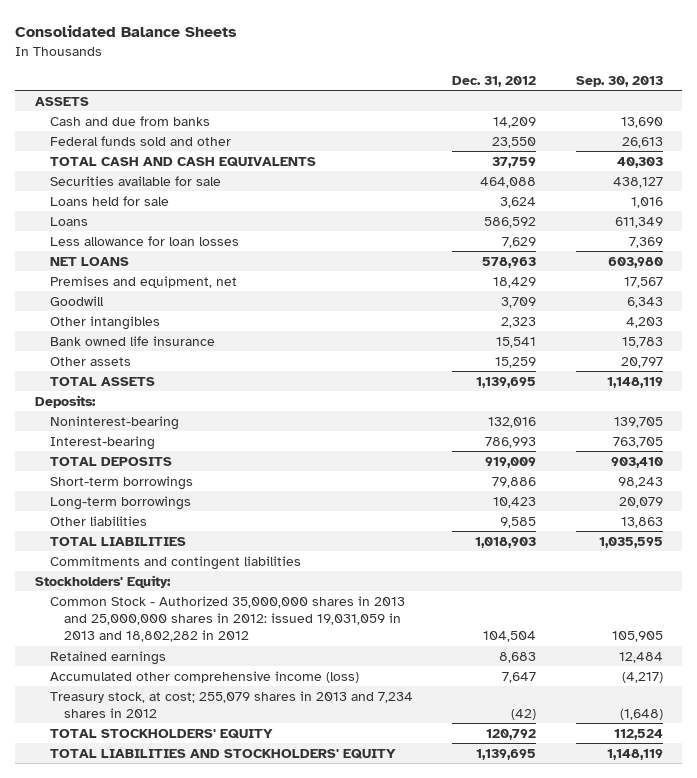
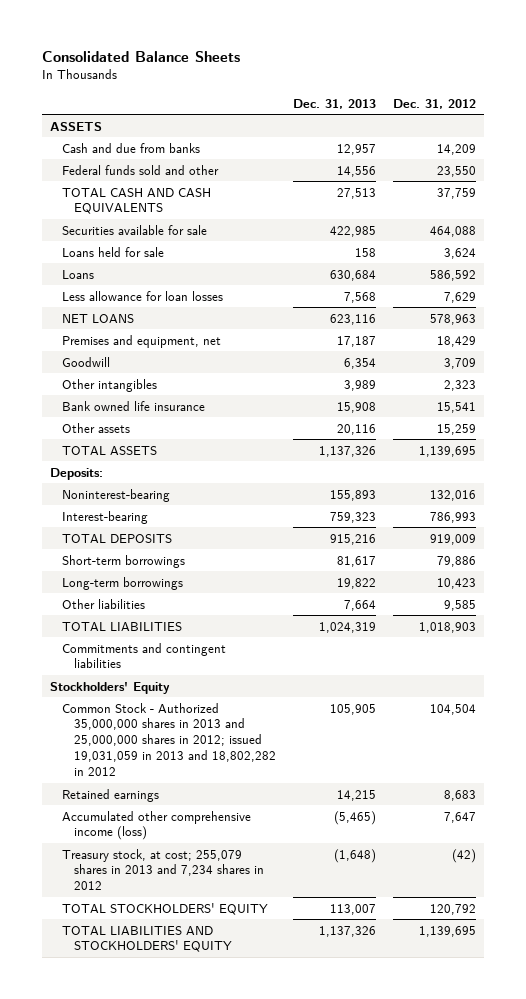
[575,75,663,87] Sep. 30, 2013 -> none
none -> [292,98,376,109] Dec. 31, 2013
[34,574,171,588] Stockholders' Equity: -> [50,681,171,694] Stockholders' Equity
[49,595,405,643] Common Stock - Authorized 35,000,000 shares in 2013 and 25,000,000 shares in 2012: issued 19,031,059 in 2013 and 18,802,282 in 2012 -> [62,702,277,776] Common Stock - Authorized 35,000,000 shares in 2013 and 25,000,000 shares in 2012; issued 19,031,059 in 2013 and 18,802,282 in 2012

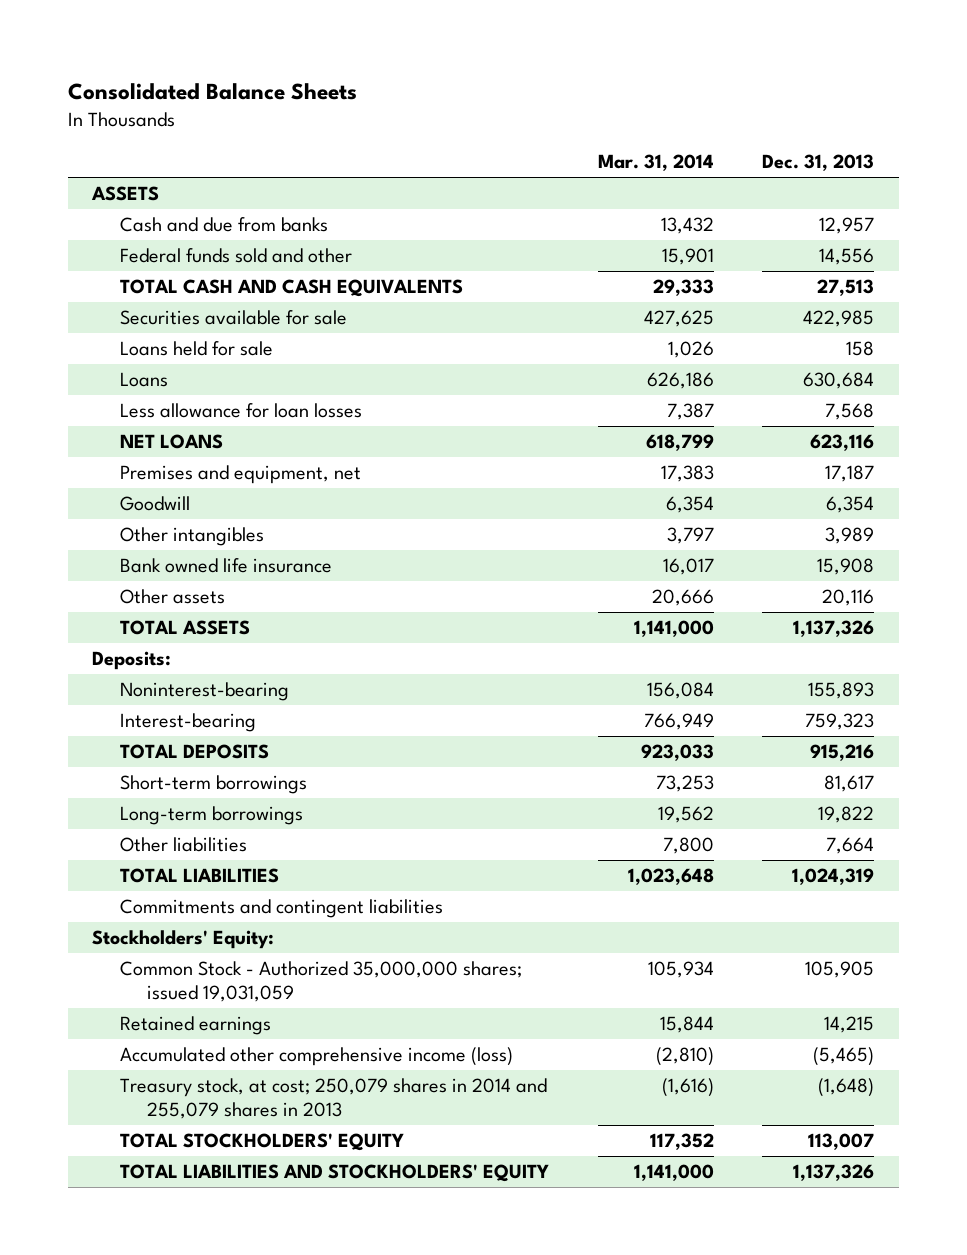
[392,98,476,109] Dec. 31, 2012 -> none
none -> [597,154,714,172] Mar. 31, 2014
[50,681,171,694] Stockholders' Equity -> [92,930,275,950] Stockholders' Equity:
[62,702,277,776] Common Stock - Authorized 35,000,000 shares in 2013 and 25,000,000 shares in 2012; issued 19,031,059 in 2013 and 18,802,282 in 2012 -> [119,961,522,1002] Common Stock - Authorized 35,000,000 shares; issued 19,031,059
[62,848,265,891] Treasury stock, at cost; 255,079 shares in 2013 and 7,234 shares in 2012 -> [119,1078,547,1119] Treasury stock, at cost; 250,079 shares in 2014 and 255,079 shares in 2013

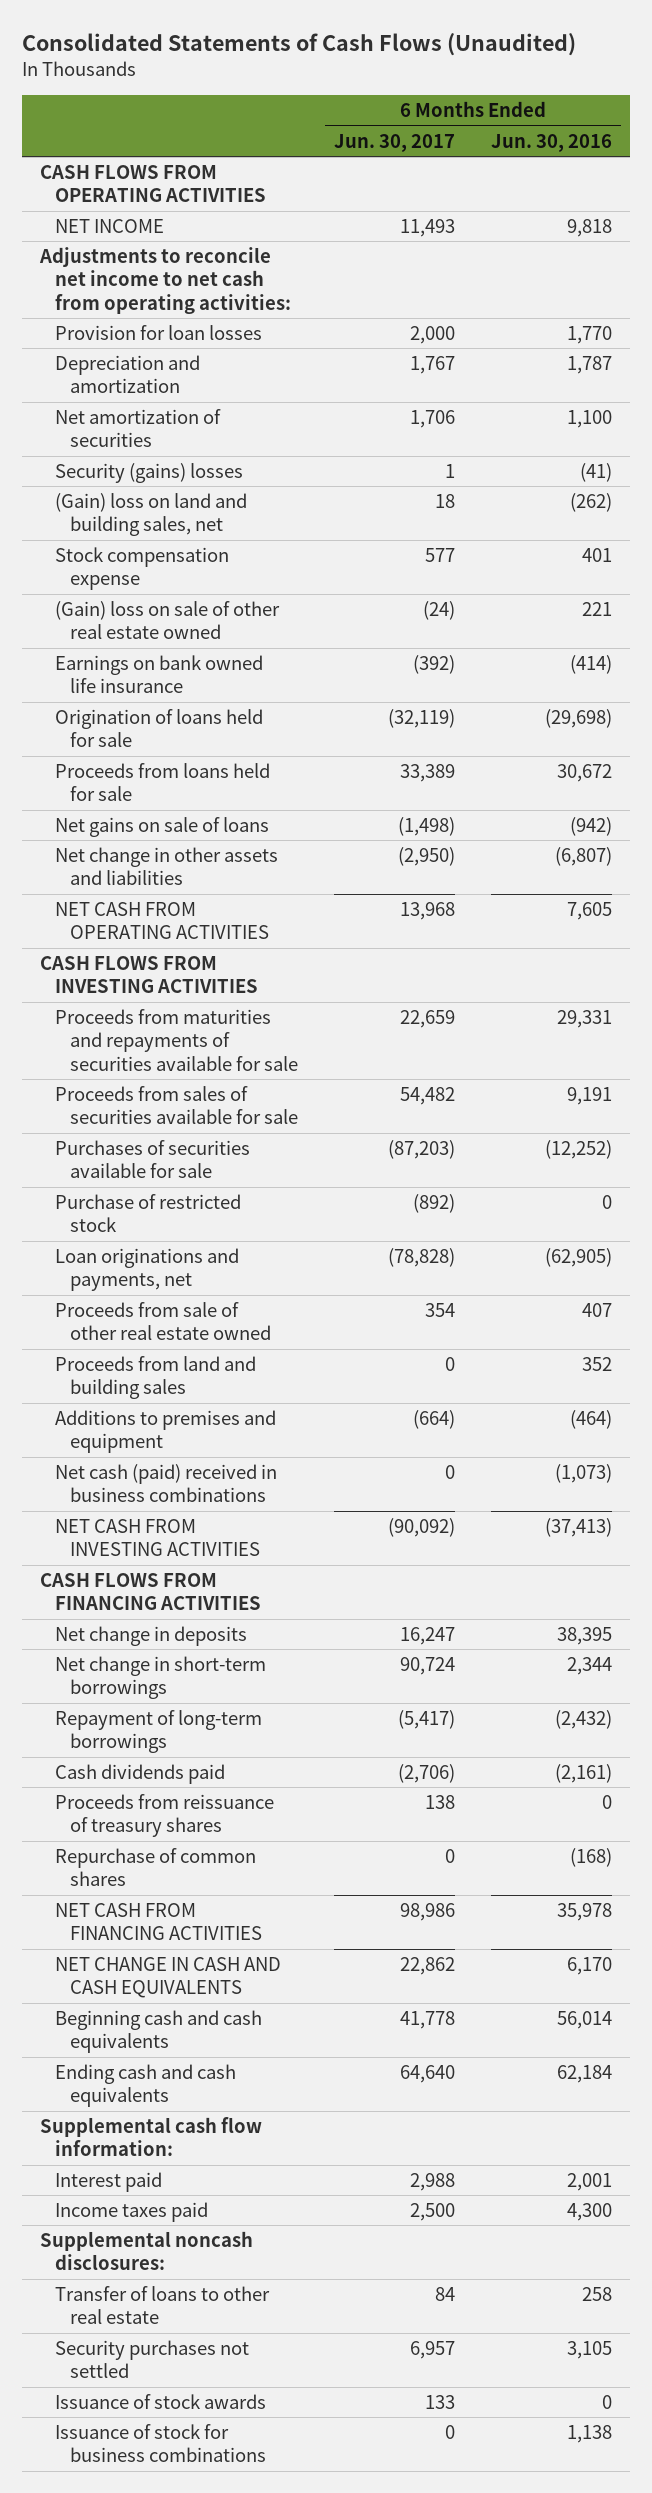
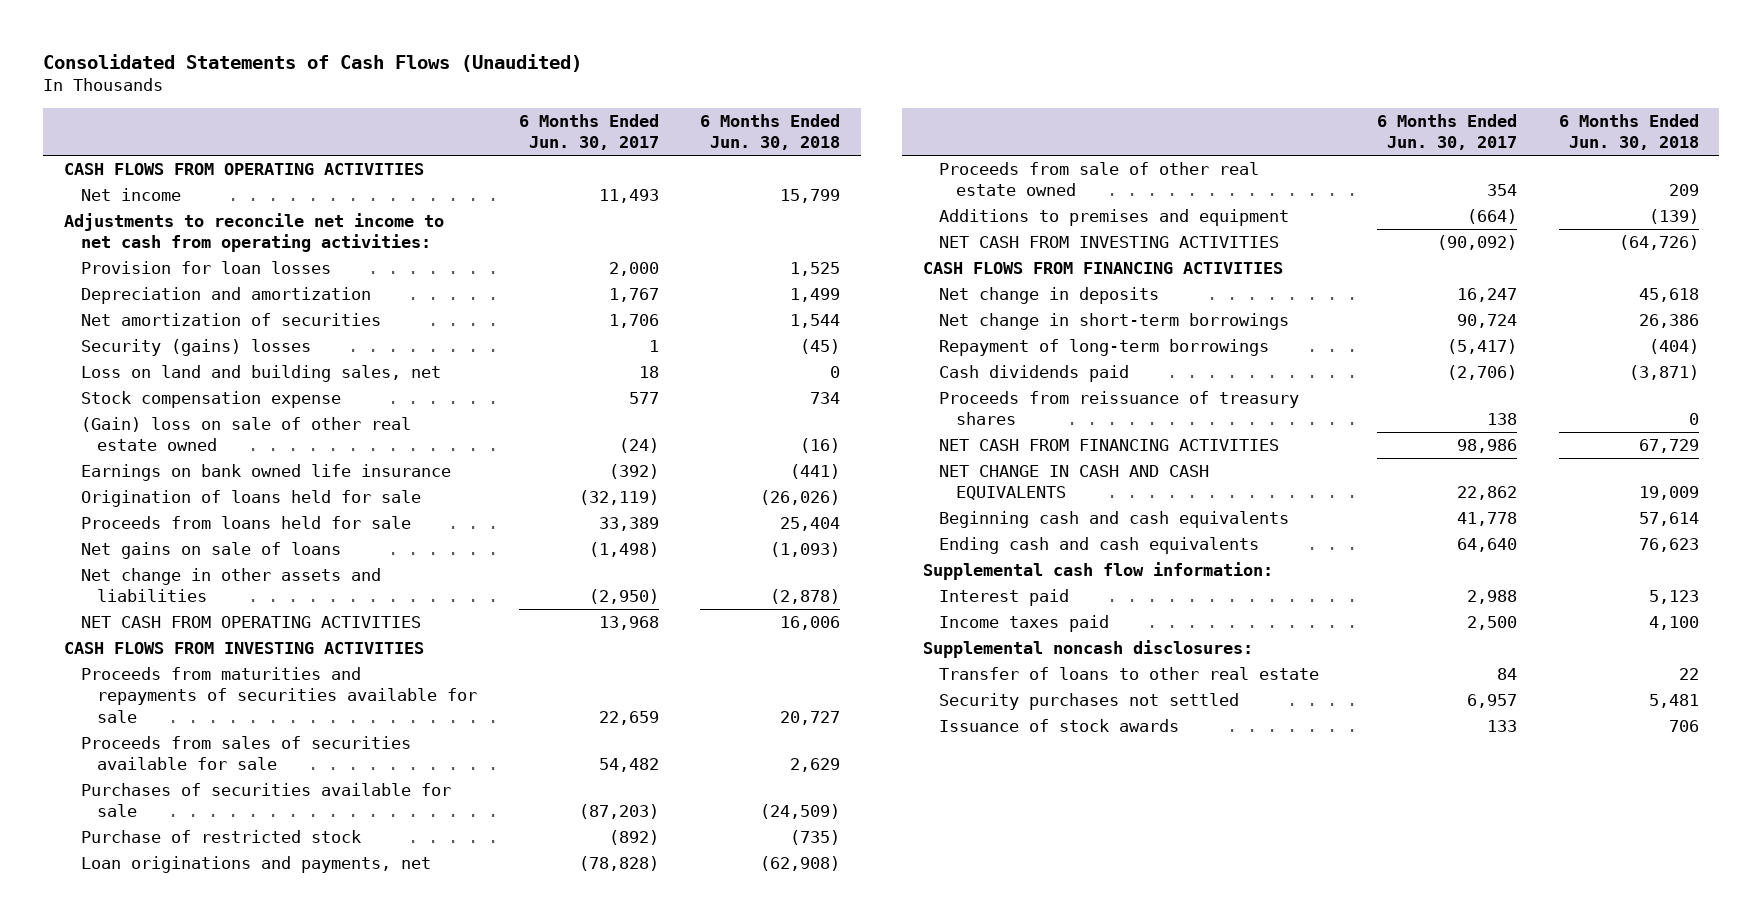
[490,133,612,152] Jun. 30, 2016 -> none
none -> [699,113,840,151] 6 Months Ended Jun. 30, 2018
[54,219,164,234] NET INCOME -> [80,188,181,202] Net income
[54,493,247,537] (Gain) loss on land and building sales, net -> [80,365,441,383] Loss on land and building sales, net
[54,1356,256,1400] Proceeds from land and building sales -> none
[54,1464,277,1503] Net cash (paid) received in business combinations -> none
[54,1848,256,1887] Repurchase of common shares -> none
[54,2424,266,2463] Issuance of stock for business combinations -> none

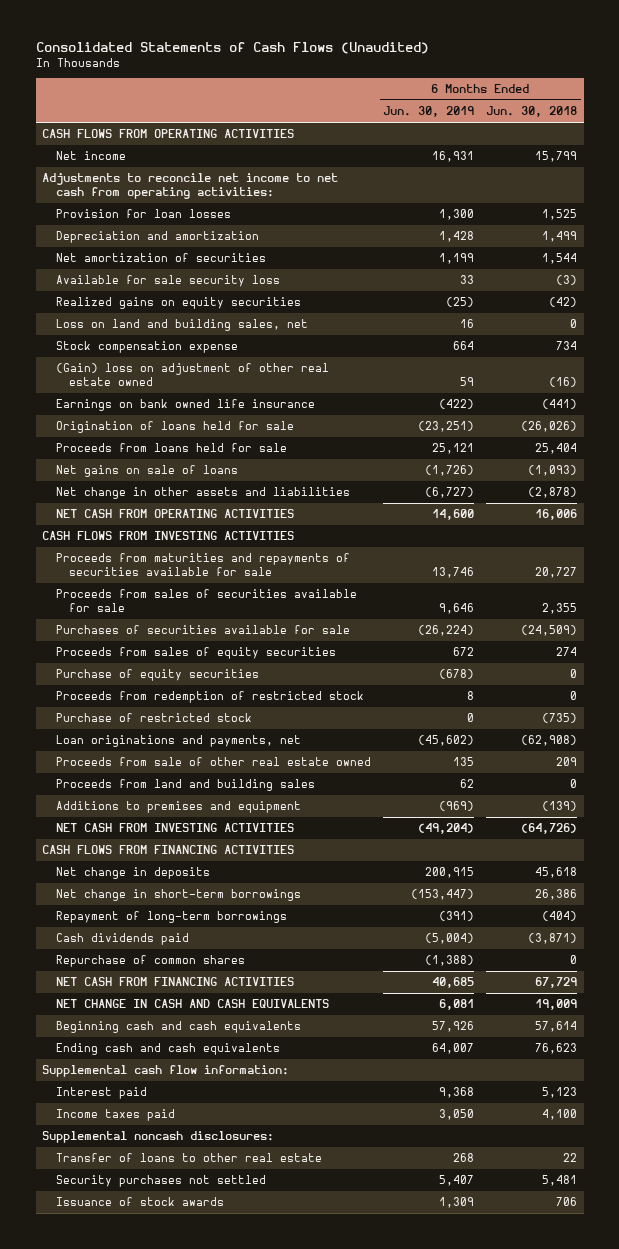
[518,113,659,151] 6 Months Ended Jun. 30, 2017 -> none
none -> [383,106,475,118] Jun. 30, 2019
[80,339,311,357] Security (gains) losses -> none
none -> [55,275,280,288] Available for sale security loss
none -> [55,297,301,310] Realized gains on equity securities
[80,417,411,452] (Gain) loss on sale of other real estate owned -> [55,363,329,386] (Gain) loss on adjustment of other real estate owned
[789,758,840,773] 2,629 -> [542,602,578,614] 2,355
none -> [55,647,336,660] Proceeds from sales of equity securities
none -> [55,669,259,682] Purchase of equity securities
none -> [55,691,364,704] Proceeds from redemption of restricted stock
none -> [55,779,315,792] Proceeds from land and building sales
[939,391,1300,426] Proceeds from reissuance of treasury shares -> none
none -> [55,955,245,968] Repurchase of common shares

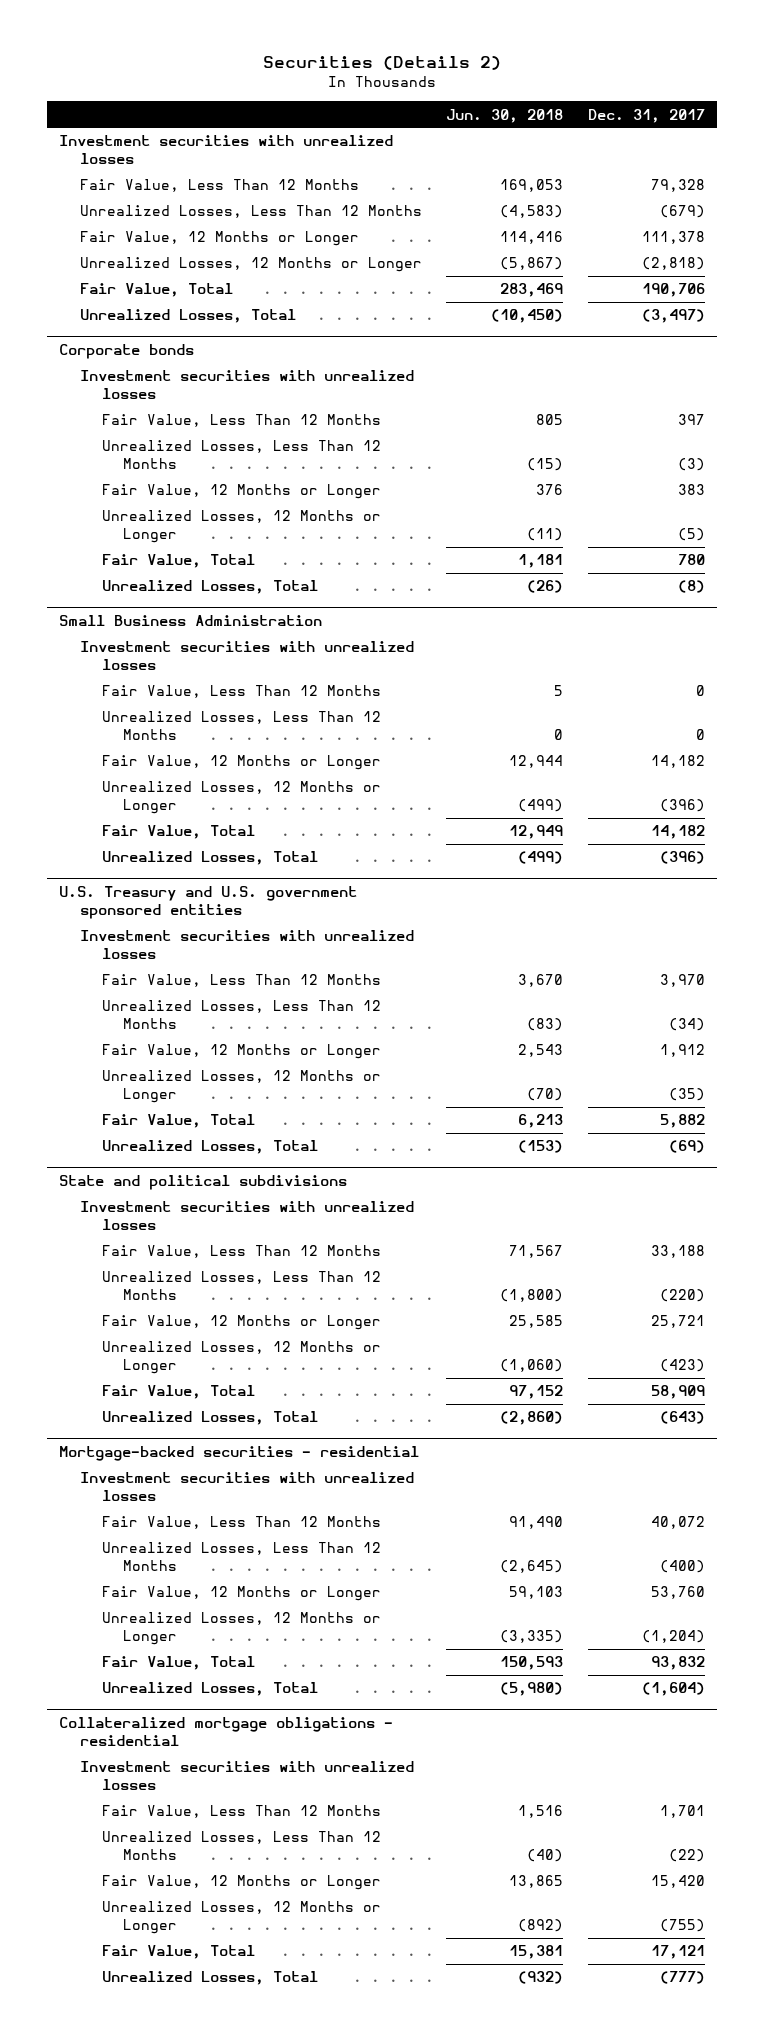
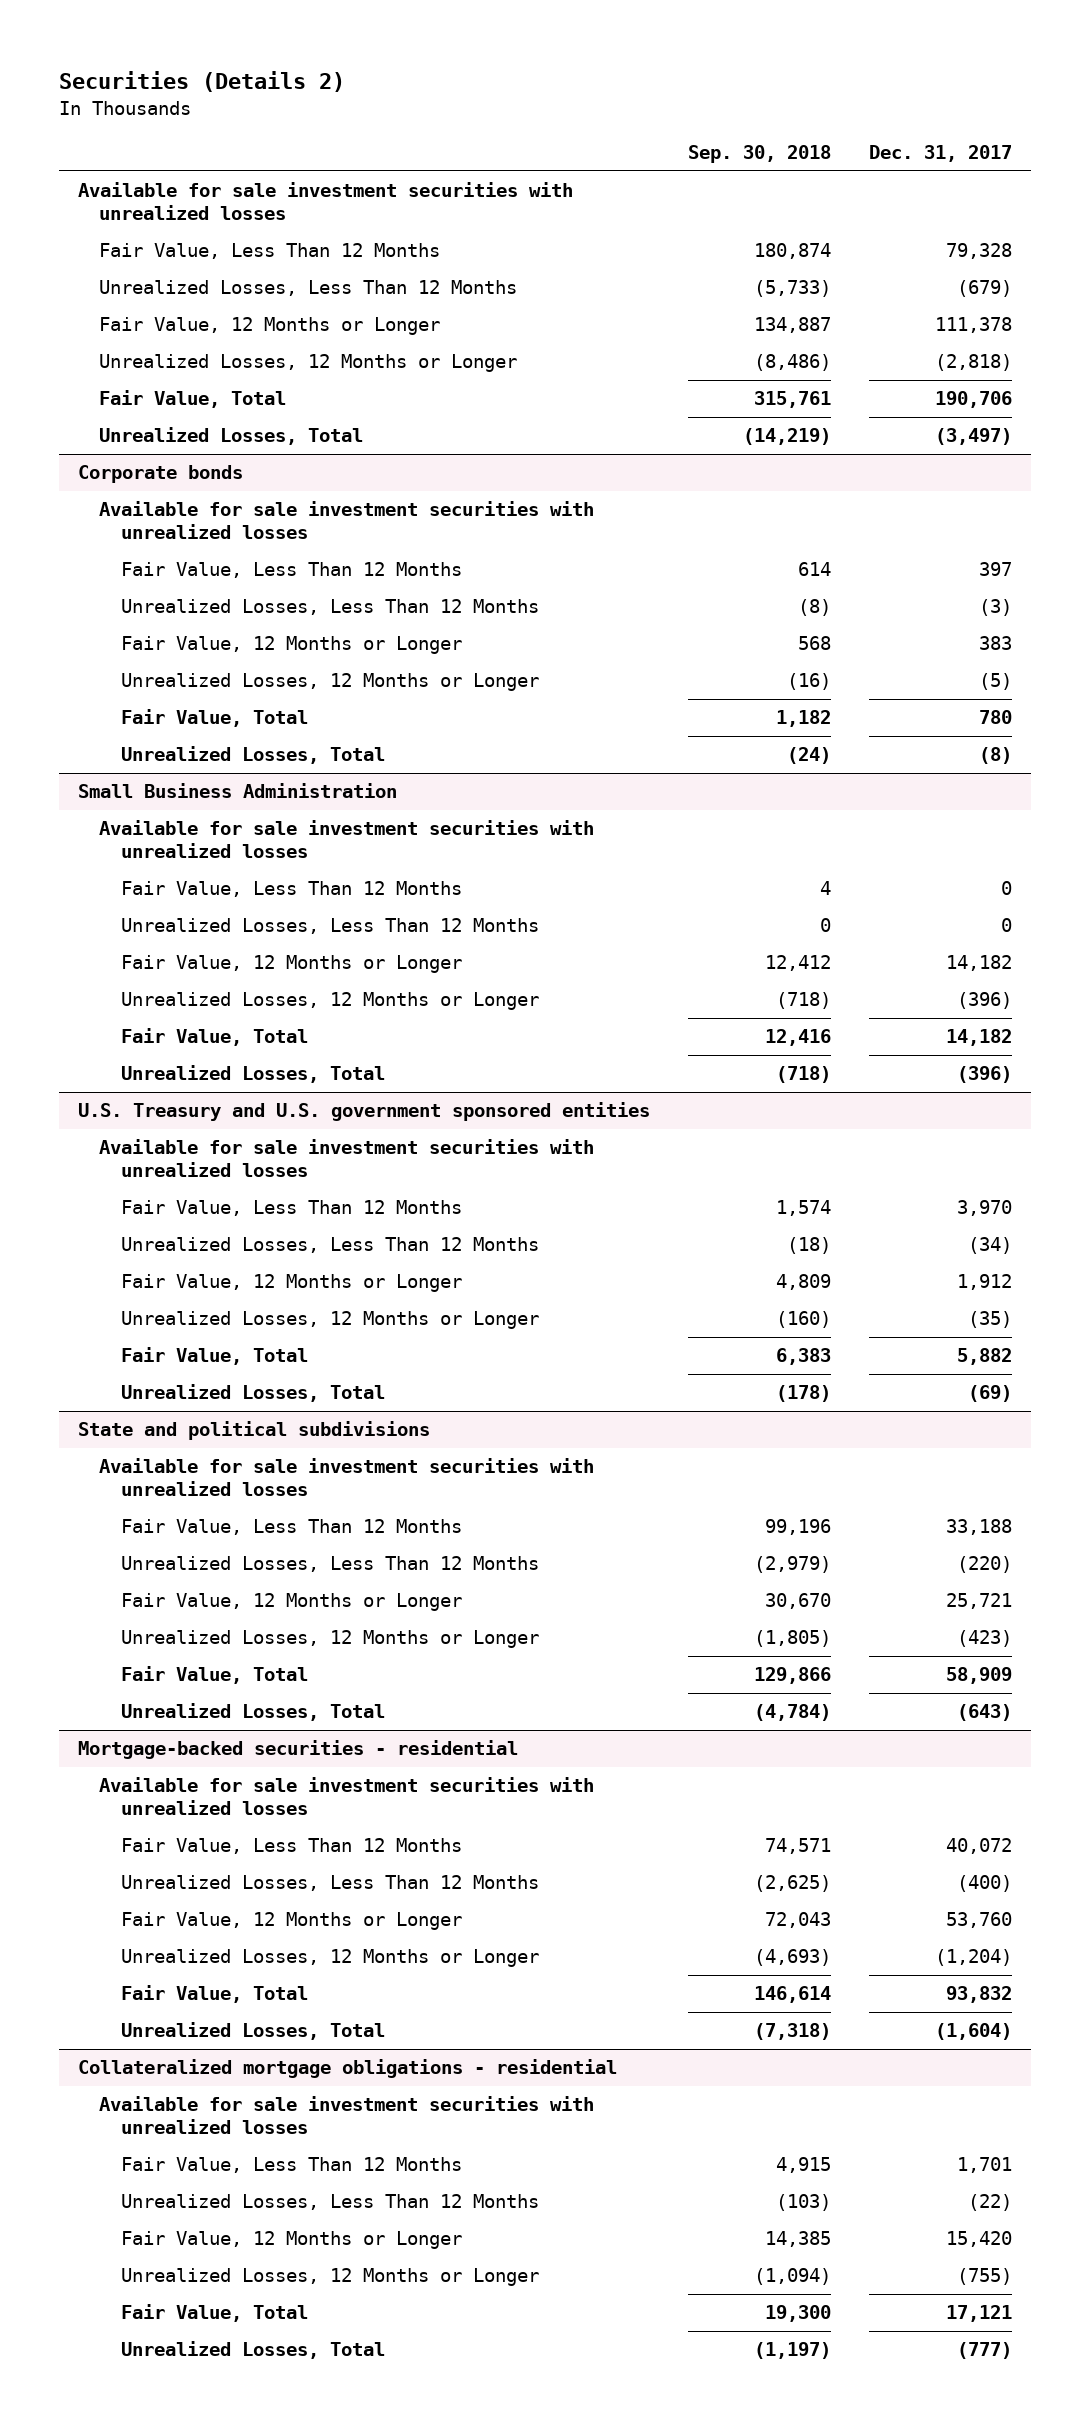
[446,108,564,123] Jun. 30, 2018 -> none
none -> [687,145,831,164] Sep. 30, 2018
[58,135,393,165] Investment securities with unrealized losses -> [78,182,574,221] Available for sale investment securities with unrealized losses
[80,370,415,400] Investment securities with unrealized losses -> [99,501,595,540] Available for sale investment securities with unrealized losses
[80,641,415,671] Investment securities with unrealized losses -> [99,820,595,859] Available for sale investment securities with unrealized losses
[80,930,415,960] Investment securities with unrealized losses -> [99,1139,595,1178] Available for sale investment securities with unrealized losses
[80,1201,415,1231] Investment securities with unrealized losses -> [99,1458,595,1497] Available for sale investment securities with unrealized losses
[80,1472,415,1502] Investment securities with unrealized losses -> [99,1777,595,1816] Available for sale investment securities with unrealized losses
[80,1761,415,1791] Investment securities with unrealized losses -> [99,2096,595,2135] Available for sale investment securities with unrealized losses

